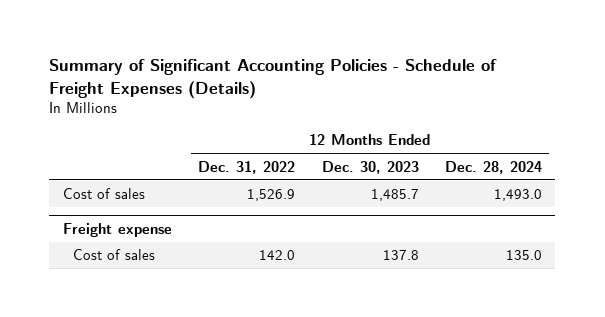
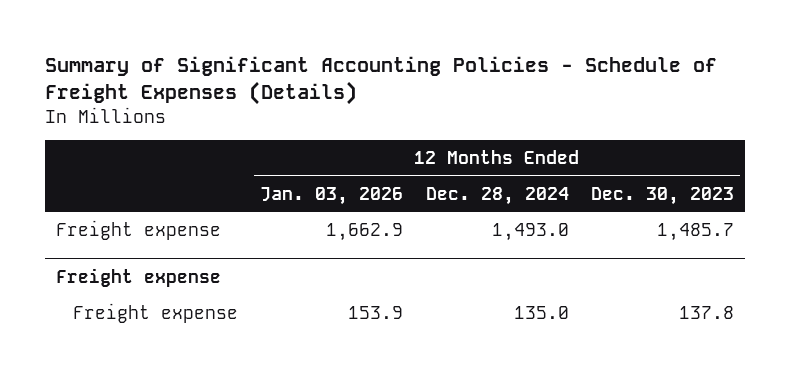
[198,160,296,174] Dec. 31, 2022 -> none
none -> [260,186,404,205] Jan. 03, 2026
[62,188,145,200] Cost of sales -> [56,219,222,240] Freight expense
[73,249,156,261] Cost of sales -> [72,302,238,323] Freight expense

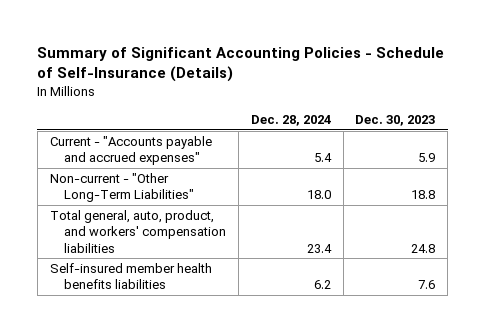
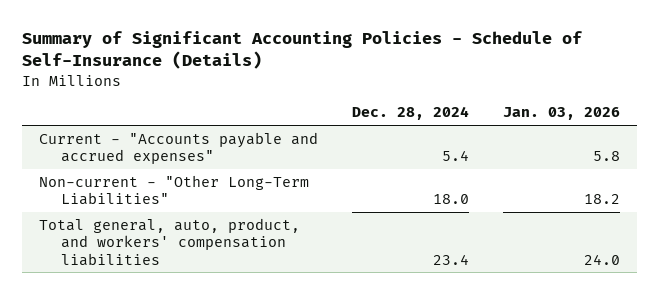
[355,115,436,127] Dec. 30, 2023 -> none
none -> [503,107,621,121] Jan. 03, 2026
[49,262,212,290] Self-insured member health benefits liabilities -> none

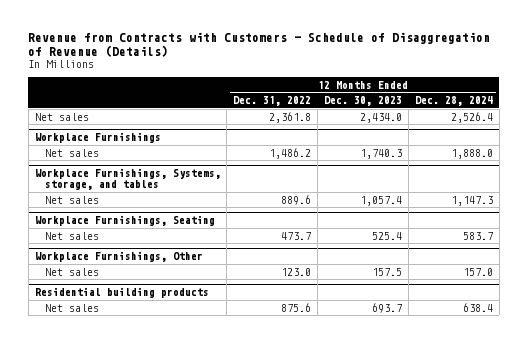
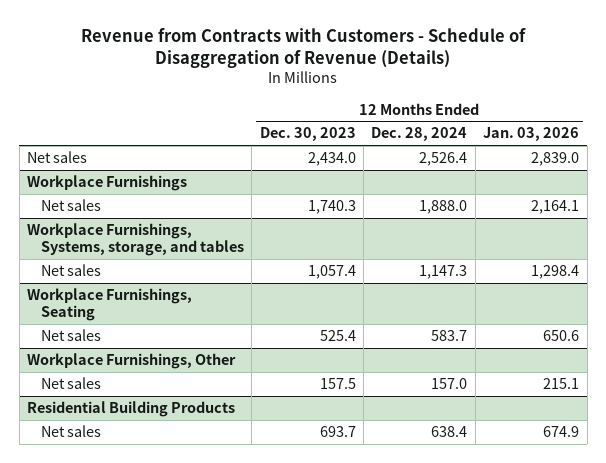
[233,96,312,107] Dec. 31, 2022 -> none
none -> [483,127,580,142] Jan. 03, 2026
[34,287,209,299] Residential building products -> [27,401,236,418] Residential Building Products

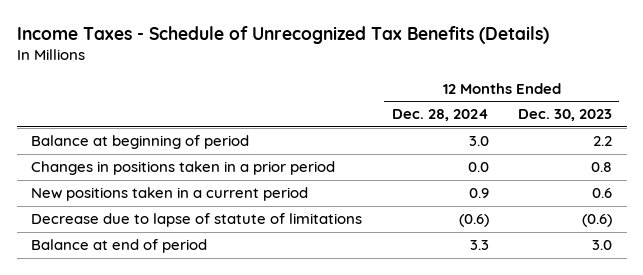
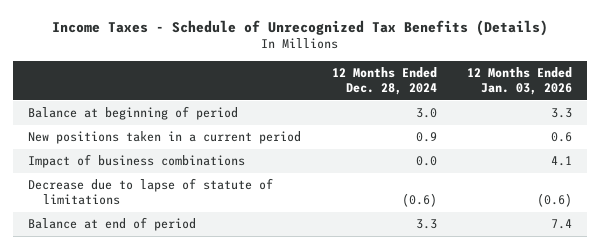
[517,109,612,122] Dec. 30, 2023 -> none
none -> [467,66,573,96] 12 Months Ended Jan. 03, 2026
[31,161,336,176] Changes in positions taken in a prior period -> none
none -> [27,154,245,169] Impact of business combinations

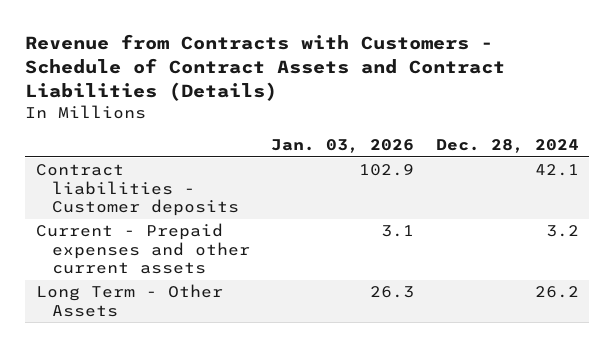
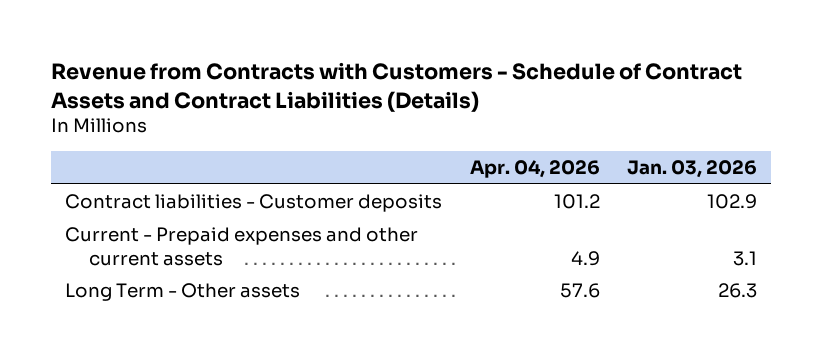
[435,139,579,154] Dec. 28, 2024 -> none
none -> [469,159,600,178] Apr. 04, 2026
[35,284,223,317] Long Term - Other Assets -> [64,283,300,302] Long Term - Other assets

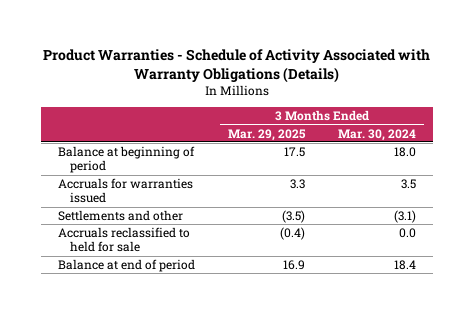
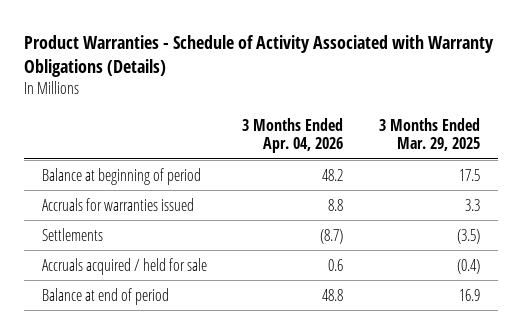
[338,128,417,141] Mar. 30, 2024 -> none
none -> [242,117,344,154] 3 Months Ended Apr. 04, 2026
[57,210,183,222] Settlements and other -> [41,227,103,241] Settlements
[57,227,190,253] Accruals reclassified to held for sale -> [41,257,207,275] Accruals acquired / held for sale

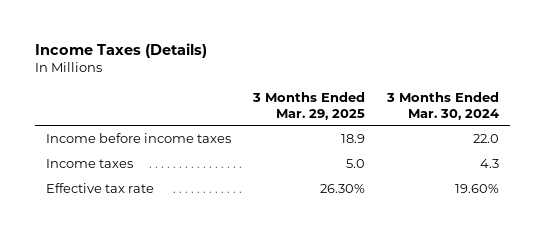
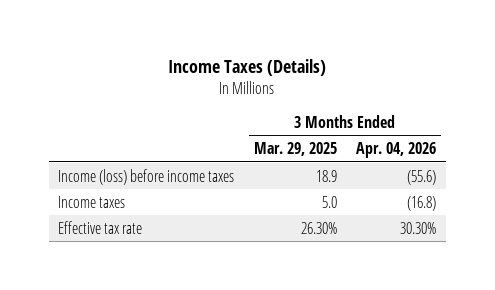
[385,91,499,120] 3 Months Ended Mar. 30, 2024 -> none
none -> [356,142,437,159] Apr. 04, 2026
[45,132,231,143] Income before income taxes -> [58,168,235,185] Income (loss) before income taxes

